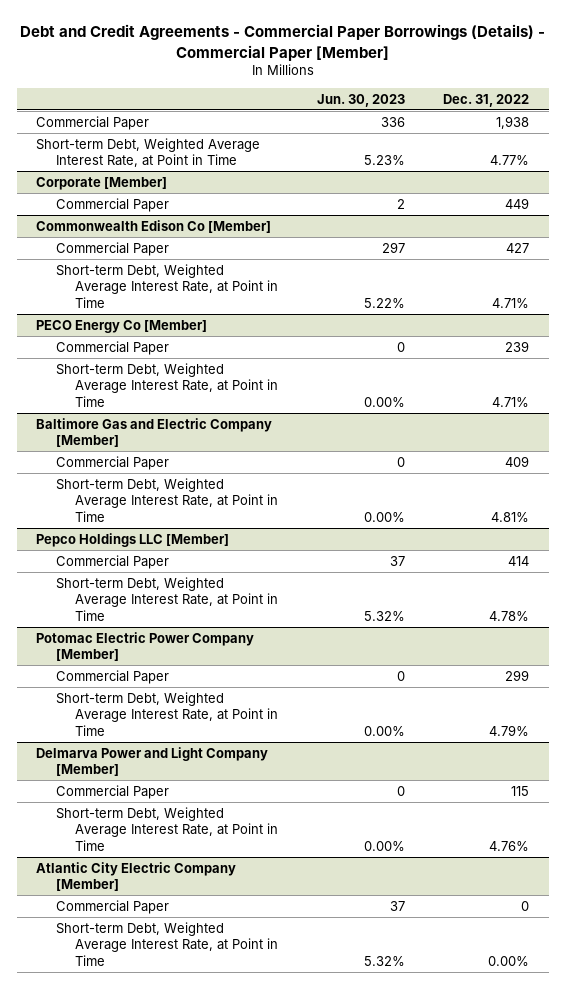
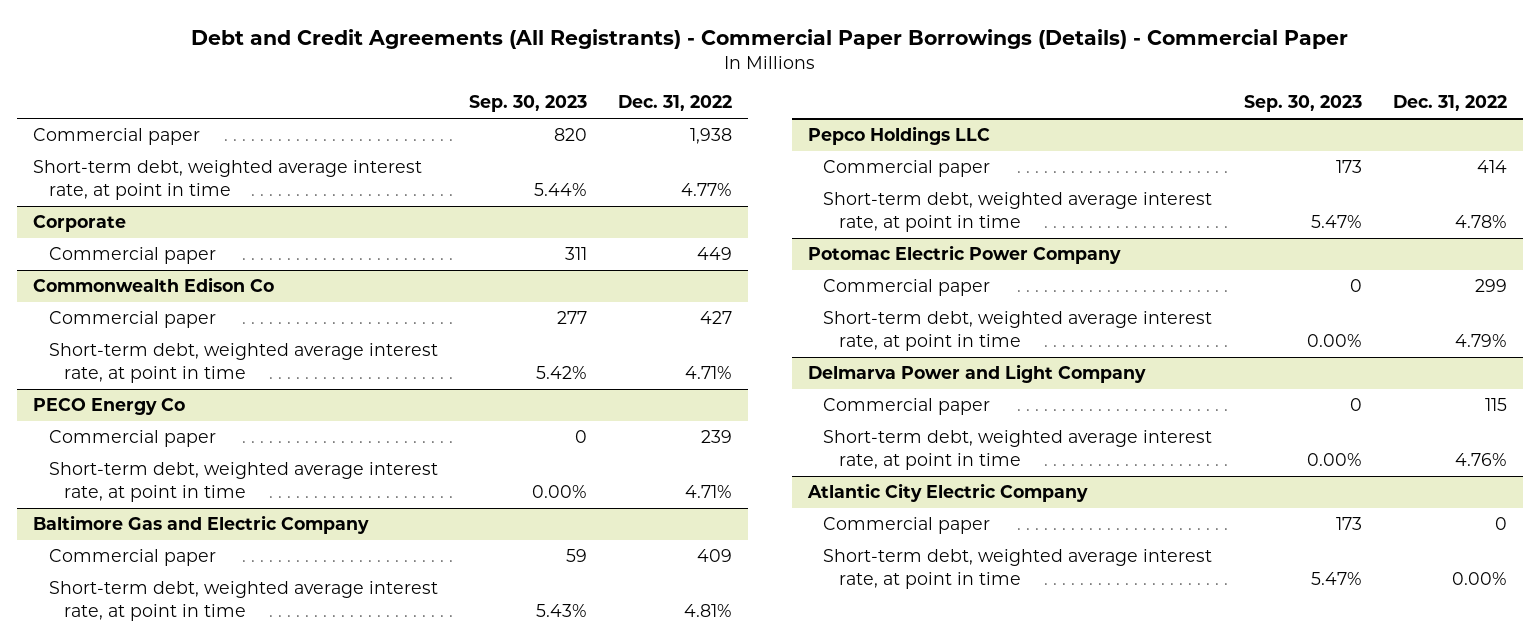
[19,24,545,61] Debt and Credit Agreements - Commercial Paper Borrowings (Details) - Commercial Paper [Member] -> [190,28,1348,49] Debt and Credit Agreements (All Registrants) - Commercial Paper Borrowings (Details) - Commercial Paper
[316,93,405,107] Jun. 30, 2023 -> none
none -> [468,95,587,113] Sep. 30, 2023
[36,115,150,130] Commercial Paper -> [32,128,200,146] Commercial paper
[36,137,261,168] Short-term Debt, Weighted Average Interest Rate, at Point in Time -> [32,160,422,201] Short-term debt, weighted average interest rate, at point in time
[36,176,168,190] Corporate [Member] -> [32,215,126,233] Corporate
[55,197,169,212] Commercial Paper -> [48,247,216,265] Commercial paper
[36,219,272,233] Commonwealth Edison Co [Member] -> [32,277,274,293] Commonwealth Edison Co
[55,241,169,256] Commercial Paper -> [48,311,216,329] Commercial paper
[55,263,279,309] Short-term Debt, Weighted Average Interest Rate, at Point in Time -> [48,343,438,384] Short-term debt, weighted average interest rate, at point in time
[36,319,208,333] PECO Energy Co [Member] -> [32,398,185,416] PECO Energy Co
[55,340,169,355] Commercial Paper -> [48,430,216,448] Commercial paper
[55,362,279,408] Short-term Debt, Weighted Average Interest Rate, at Point in Time -> [48,462,438,503] Short-term debt, weighted average interest rate, at point in time
[36,417,273,448] Baltimore Gas and Electric Company [Member] -> [32,515,369,535] Baltimore Gas and Electric Company
[55,455,169,470] Commercial Paper -> [48,549,216,567] Commercial paper
[55,477,279,523] Short-term Debt, Weighted Average Interest Rate, at Point in Time -> [48,581,438,622] Short-term debt, weighted average interest rate, at point in time
[36,532,230,547] Pepco Holdings LLC [Member] -> [807,126,990,146] Pepco Holdings LLC
[55,554,169,569] Commercial Paper -> [823,160,991,178] Commercial paper
[55,576,279,622] Short-term Debt, Weighted Average Interest Rate, at Point in Time -> [823,192,1213,233] Short-term debt, weighted average interest rate, at point in time
[36,631,255,662] Potomac Electric Power Company [Member] -> [807,245,1121,265] Potomac Electric Power Company
[55,669,169,684] Commercial Paper -> [823,279,991,297] Commercial paper
[55,691,279,737] Short-term Debt, Weighted Average Interest Rate, at Point in Time -> [823,311,1213,352] Short-term debt, weighted average interest rate, at point in time
[36,746,269,777] Delmarva Power and Light Company [Member] -> [807,364,1146,384] Delmarva Power and Light Company
[55,784,169,799] Commercial Paper -> [823,398,991,416] Commercial paper
[55,806,279,852] Short-term Debt, Weighted Average Interest Rate, at Point in Time -> [823,430,1213,471] Short-term debt, weighted average interest rate, at point in time
[36,861,237,892] Atlantic City Electric Company [Member] -> [806,483,1088,503] Atlantic City Electric Company
[55,899,169,914] Commercial Paper -> [823,517,991,535] Commercial paper
[55,921,279,967] Short-term Debt, Weighted Average Interest Rate, at Point in Time -> [823,549,1213,590] Short-term debt, weighted average interest rate, at point in time

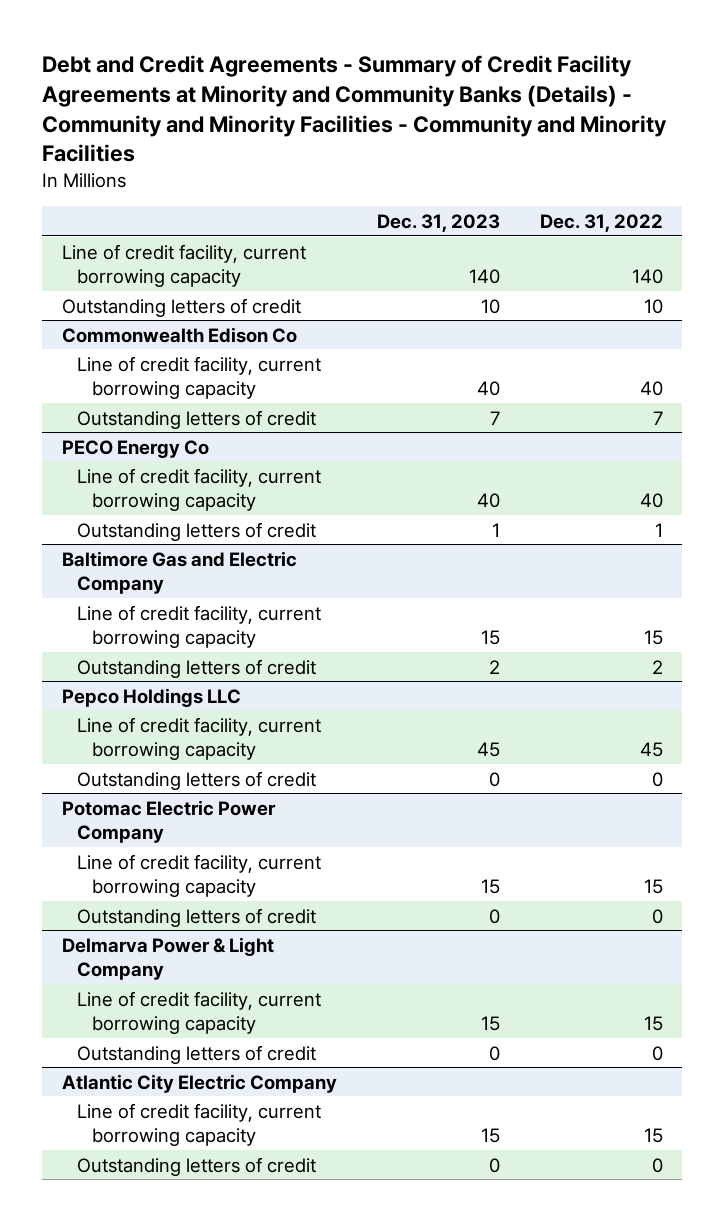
[190,28,1348,49] Debt and Credit Agreements (All Registrants) - Commercial Paper Borrowings (Details) - Commercial Paper -> [42,55,668,163] Debt and Credit Agreements - Summary of Credit Facility Agreements at Minority and Community Banks (Details) - Community and Minority Facilities - Community and Minority Facilities
[468,95,587,113] Sep. 30, 2023 -> none
none -> [376,213,500,232] Dec. 31, 2023
[32,128,200,146] Commercial paper -> none
[32,160,422,201] Short-term debt, weighted average interest rate, at point in time -> none
[32,215,126,233] Corporate -> none
[48,247,216,265] Commercial paper -> none
none -> [62,243,307,287] Line of credit facility, current borrowing capacity
none -> [62,297,302,317] Outstanding letters of credit
[48,311,216,329] Commercial paper -> none
[48,343,438,384] Short-term debt, weighted average interest rate, at point in time -> none
none -> [77,355,322,399] Line of credit facility, current borrowing capacity
none -> [77,409,317,429] Outstanding letters of credit
[48,430,216,448] Commercial paper -> none
[48,462,438,503] Short-term debt, weighted average interest rate, at point in time -> none
none -> [77,467,322,511] Line of credit facility, current borrowing capacity
none -> [77,521,317,541] Outstanding letters of credit
[48,549,216,567] Commercial paper -> none
[48,581,438,622] Short-term debt, weighted average interest rate, at point in time -> none
none -> [77,604,322,648] Line of credit facility, current borrowing capacity
none -> [77,658,317,678] Outstanding letters of credit
[823,160,991,178] Commercial paper -> none
[823,192,1213,233] Short-term debt, weighted average interest rate, at point in time -> none
none -> [77,716,322,760] Line of credit facility, current borrowing capacity
none -> [77,770,317,790] Outstanding letters of credit
[823,279,991,297] Commercial paper -> none
[823,311,1213,352] Short-term debt, weighted average interest rate, at point in time -> none
[823,398,991,416] Commercial paper -> none
[823,430,1213,471] Short-term debt, weighted average interest rate, at point in time -> none
none -> [77,853,322,897] Line of credit facility, current borrowing capacity
none -> [77,907,317,927] Outstanding letters of credit
[807,364,1146,384] Delmarva Power and Light Company -> [62,936,275,980] Delmarva Power & Light Company
none -> [77,990,322,1034] Line of credit facility, current borrowing capacity
none -> [77,1044,317,1064] Outstanding letters of credit
[823,517,991,535] Commercial paper -> none
[823,549,1213,590] Short-term debt, weighted average interest rate, at point in time -> none
none -> [77,1102,322,1146] Line of credit facility, current borrowing capacity
none -> [77,1156,317,1176] Outstanding letters of credit

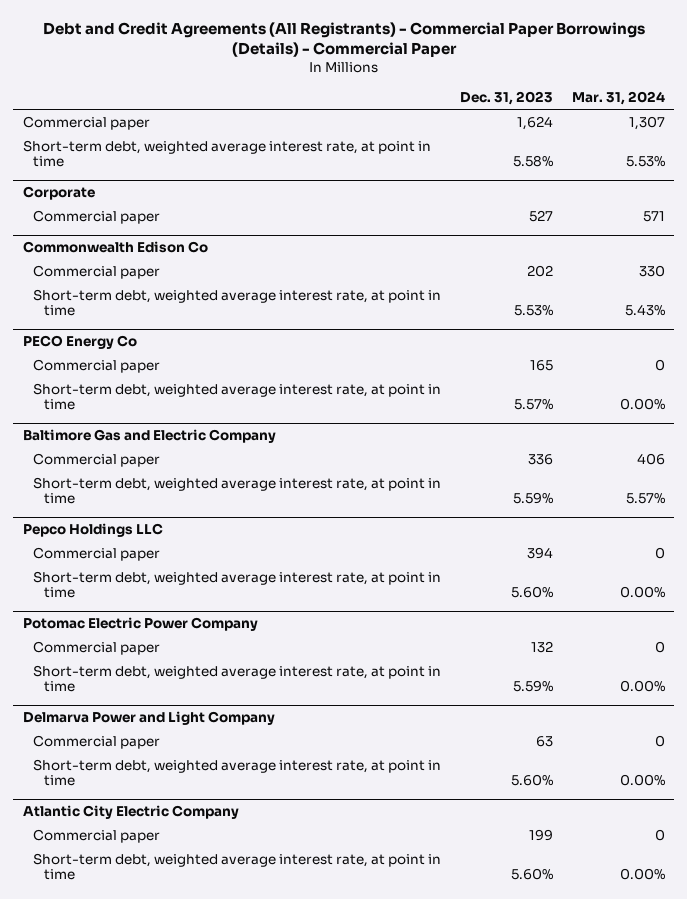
[42,55,668,163] Debt and Credit Agreements - Summary of Credit Facility Agreements at Minority and Community Banks (Details) - Community and Minority Facilities - Community and Minority Facilities -> [42,21,645,58] Debt and Credit Agreements (All Registrants) - Commercial Paper Borrowings (Details) - Commercial Paper
[539,213,663,232] Dec. 31, 2022 -> none
none -> [571,91,665,106] Mar. 31, 2024
[62,243,307,287] Line of credit facility, current borrowing capacity -> none
[62,297,302,317] Outstanding letters of credit -> none
none -> [22,115,150,130] Commercial paper
none -> [22,139,431,168] Short-term debt, weighted average interest rate, at point in time
none -> [22,186,95,201] Corporate
none -> [33,209,161,224] Commercial paper
[77,355,322,399] Line of credit facility, current borrowing capacity -> none
[77,409,317,429] Outstanding letters of credit -> none
none -> [33,264,161,279] Commercial paper
none -> [33,288,442,317] Short-term debt, weighted average interest rate, at point in time
[77,467,322,511] Line of credit facility, current borrowing capacity -> none
[77,521,317,541] Outstanding letters of credit -> none
none -> [33,358,161,373] Commercial paper
none -> [33,382,442,411] Short-term debt, weighted average interest rate, at point in time
[77,604,322,648] Line of credit facility, current borrowing capacity -> none
[77,658,317,678] Outstanding letters of credit -> none
none -> [33,452,161,467] Commercial paper
none -> [33,476,442,505] Short-term debt, weighted average interest rate, at point in time
[77,716,322,760] Line of credit facility, current borrowing capacity -> none
[77,770,317,790] Outstanding letters of credit -> none
none -> [33,546,161,561] Commercial paper
none -> [33,570,442,599] Short-term debt, weighted average interest rate, at point in time
[77,853,322,897] Line of credit facility, current borrowing capacity -> none
[77,907,317,927] Outstanding letters of credit -> none
[77,990,322,1034] Line of credit facility, current borrowing capacity -> none
[77,1044,317,1064] Outstanding letters of credit -> none
none -> [33,640,161,655] Commercial paper
none -> [33,664,442,693] Short-term debt, weighted average interest rate, at point in time
[62,936,275,980] Delmarva Power & Light Company -> [22,711,275,726] Delmarva Power and Light Company
none -> [33,734,161,749] Commercial paper
none -> [33,758,442,787] Short-term debt, weighted average interest rate, at point in time
[77,1102,322,1146] Line of credit facility, current borrowing capacity -> none
[77,1156,317,1176] Outstanding letters of credit -> none
none -> [33,828,161,843] Commercial paper
none -> [33,852,442,881] Short-term debt, weighted average interest rate, at point in time

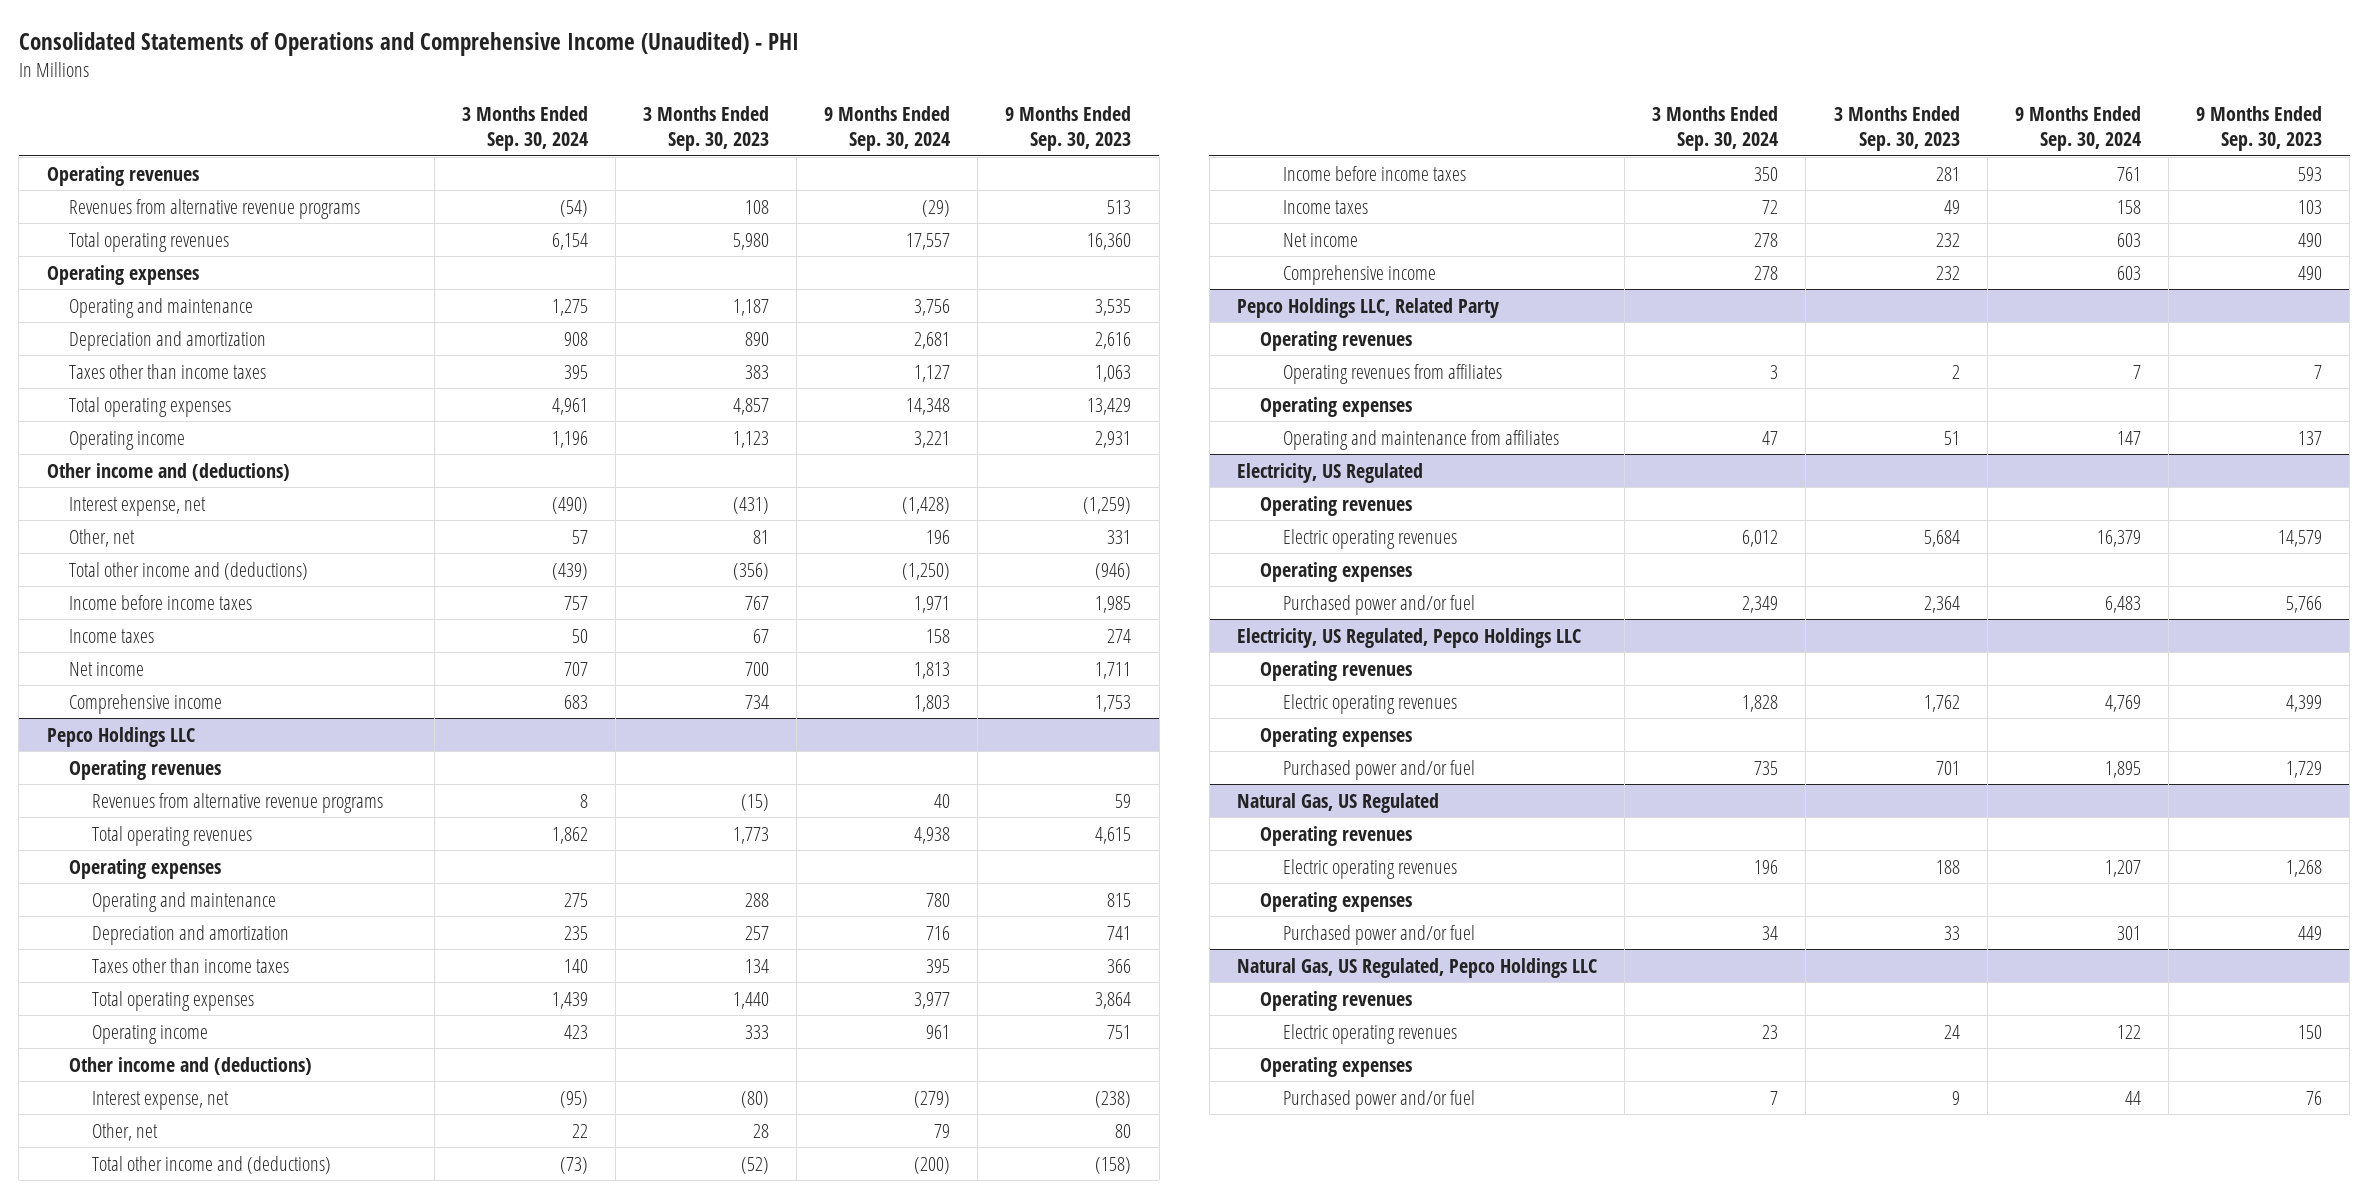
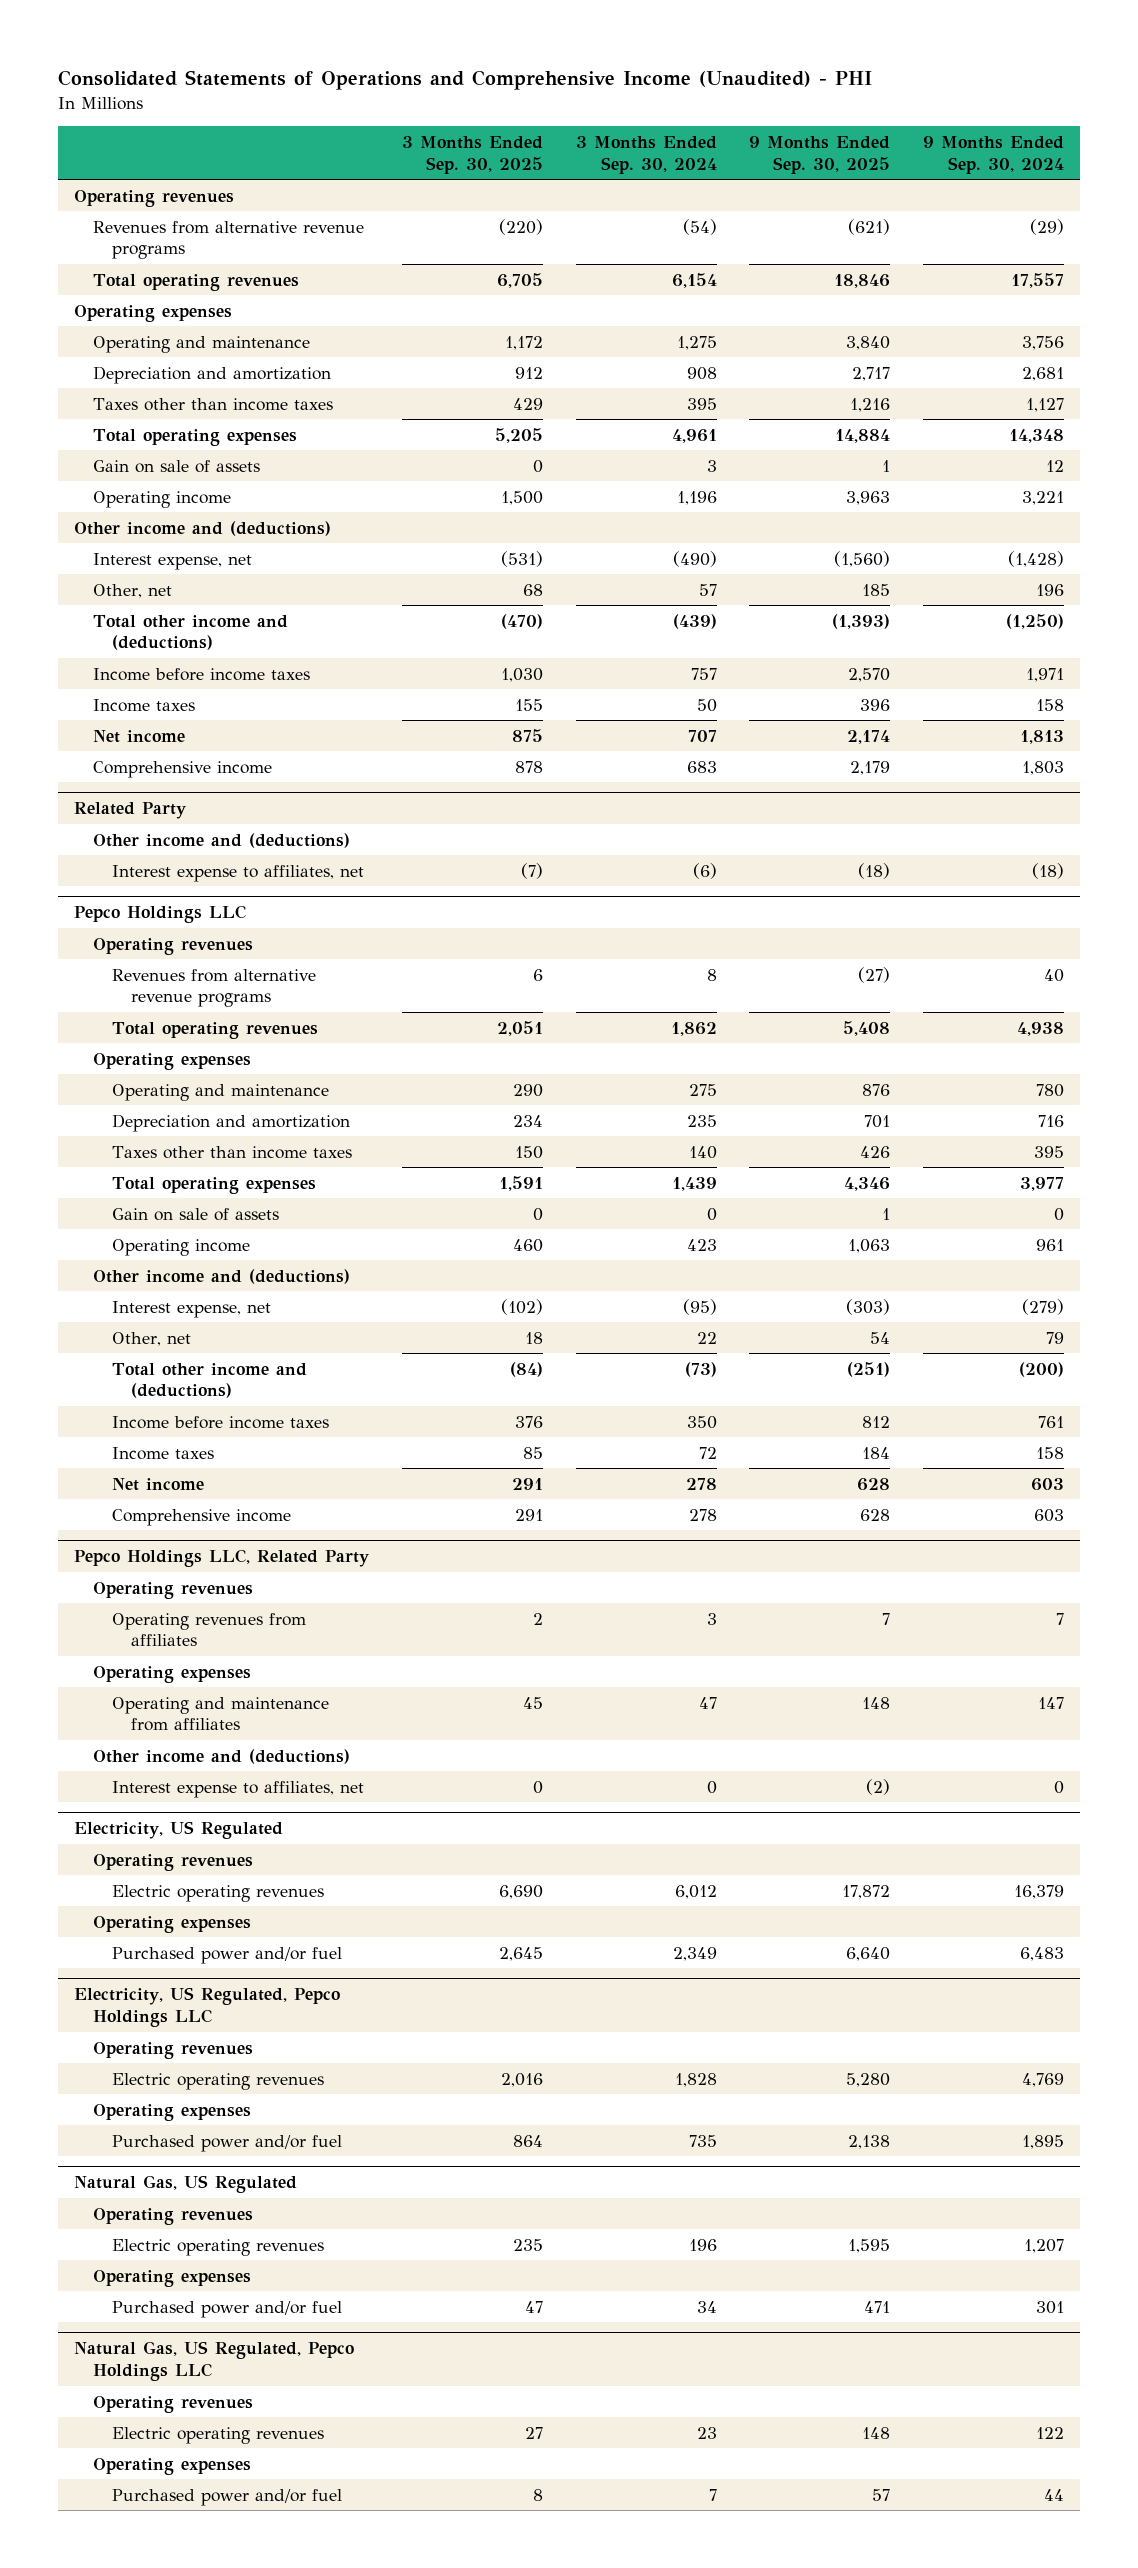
[643,105,770,152] 3 Months Ended Sep. 30, 2023 -> none
[1005,105,1132,152] 9 Months Ended Sep. 30, 2023 -> none
none -> [401,135,543,174] 3 Months Ended Sep. 30, 2025
none -> [749,135,891,174] 9 Months Ended Sep. 30, 2025
none -> [93,459,261,473] Gain on sale of assets
none -> [74,802,187,820] Related Party
none -> [93,832,351,848] Other income and (deductions)
none -> [112,864,365,882] Interest expense to affiliates, net
none -> [112,1207,280,1221] Gain on sale of assets
none -> [93,1748,351,1764] Other income and (deductions)
none -> [112,1780,365,1798] Interest expense to affiliates, net

